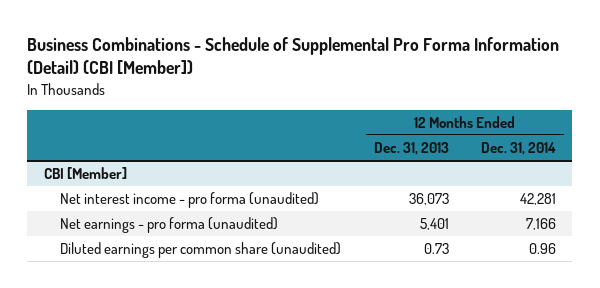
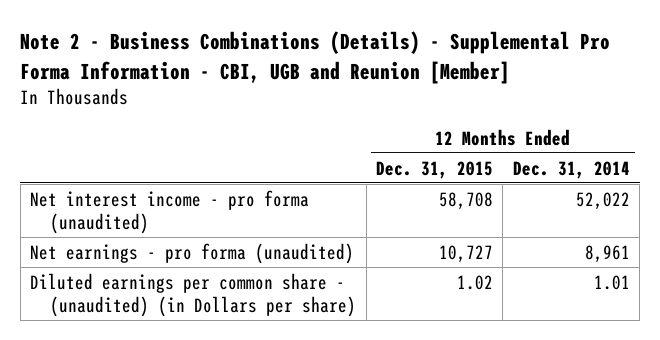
[27,36,560,75] Business Combinations - Schedule of Supplemental Pro Forma Information (Detail) (CBI [Member]) -> [20,31,611,84] Note 2 - Business Combinations (Details) - Supplemental Pro Forma Information - CBI, UGB and Reunion [Member]
[373,141,449,155] Dec. 31, 2013 -> none
none -> [375,160,493,179] Dec. 31, 2015
[43,167,127,180] CBI [Member] -> none
[520,193,557,206] 42,281 -> [575,191,630,210] 52,022
[526,218,557,231] 7,166 -> [584,244,630,263] 8,961
[60,242,342,259] Diluted earnings per common share (unaudited) -> [29,272,357,318] Diluted earnings per common share - (unaudited) (in Dollars per share)
[529,243,557,255] 0.96 -> [593,274,630,290] 1.01

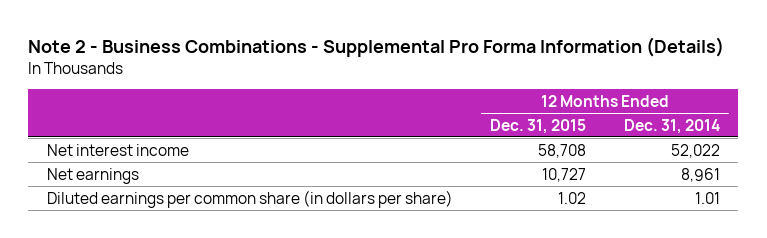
[20,31,611,84] Note 2 - Business Combinations (Details) - Supplemental Pro Forma Information - CBI, UGB and Reunion [Member] -> [28,36,725,57] Note 2 - Business Combinations - Supplemental Pro Forma Information (Details)
[29,189,309,235] Net interest income - pro forma (unaudited) -> [46,143,189,156] Net interest income
[29,242,354,264] Net earnings - pro forma (unaudited) -> [46,167,139,184] Net earnings
[29,272,357,318] Diluted earnings per common share - (unaudited) (in Dollars per share) -> [46,189,453,208] Diluted earnings per common share (in dollars per share)

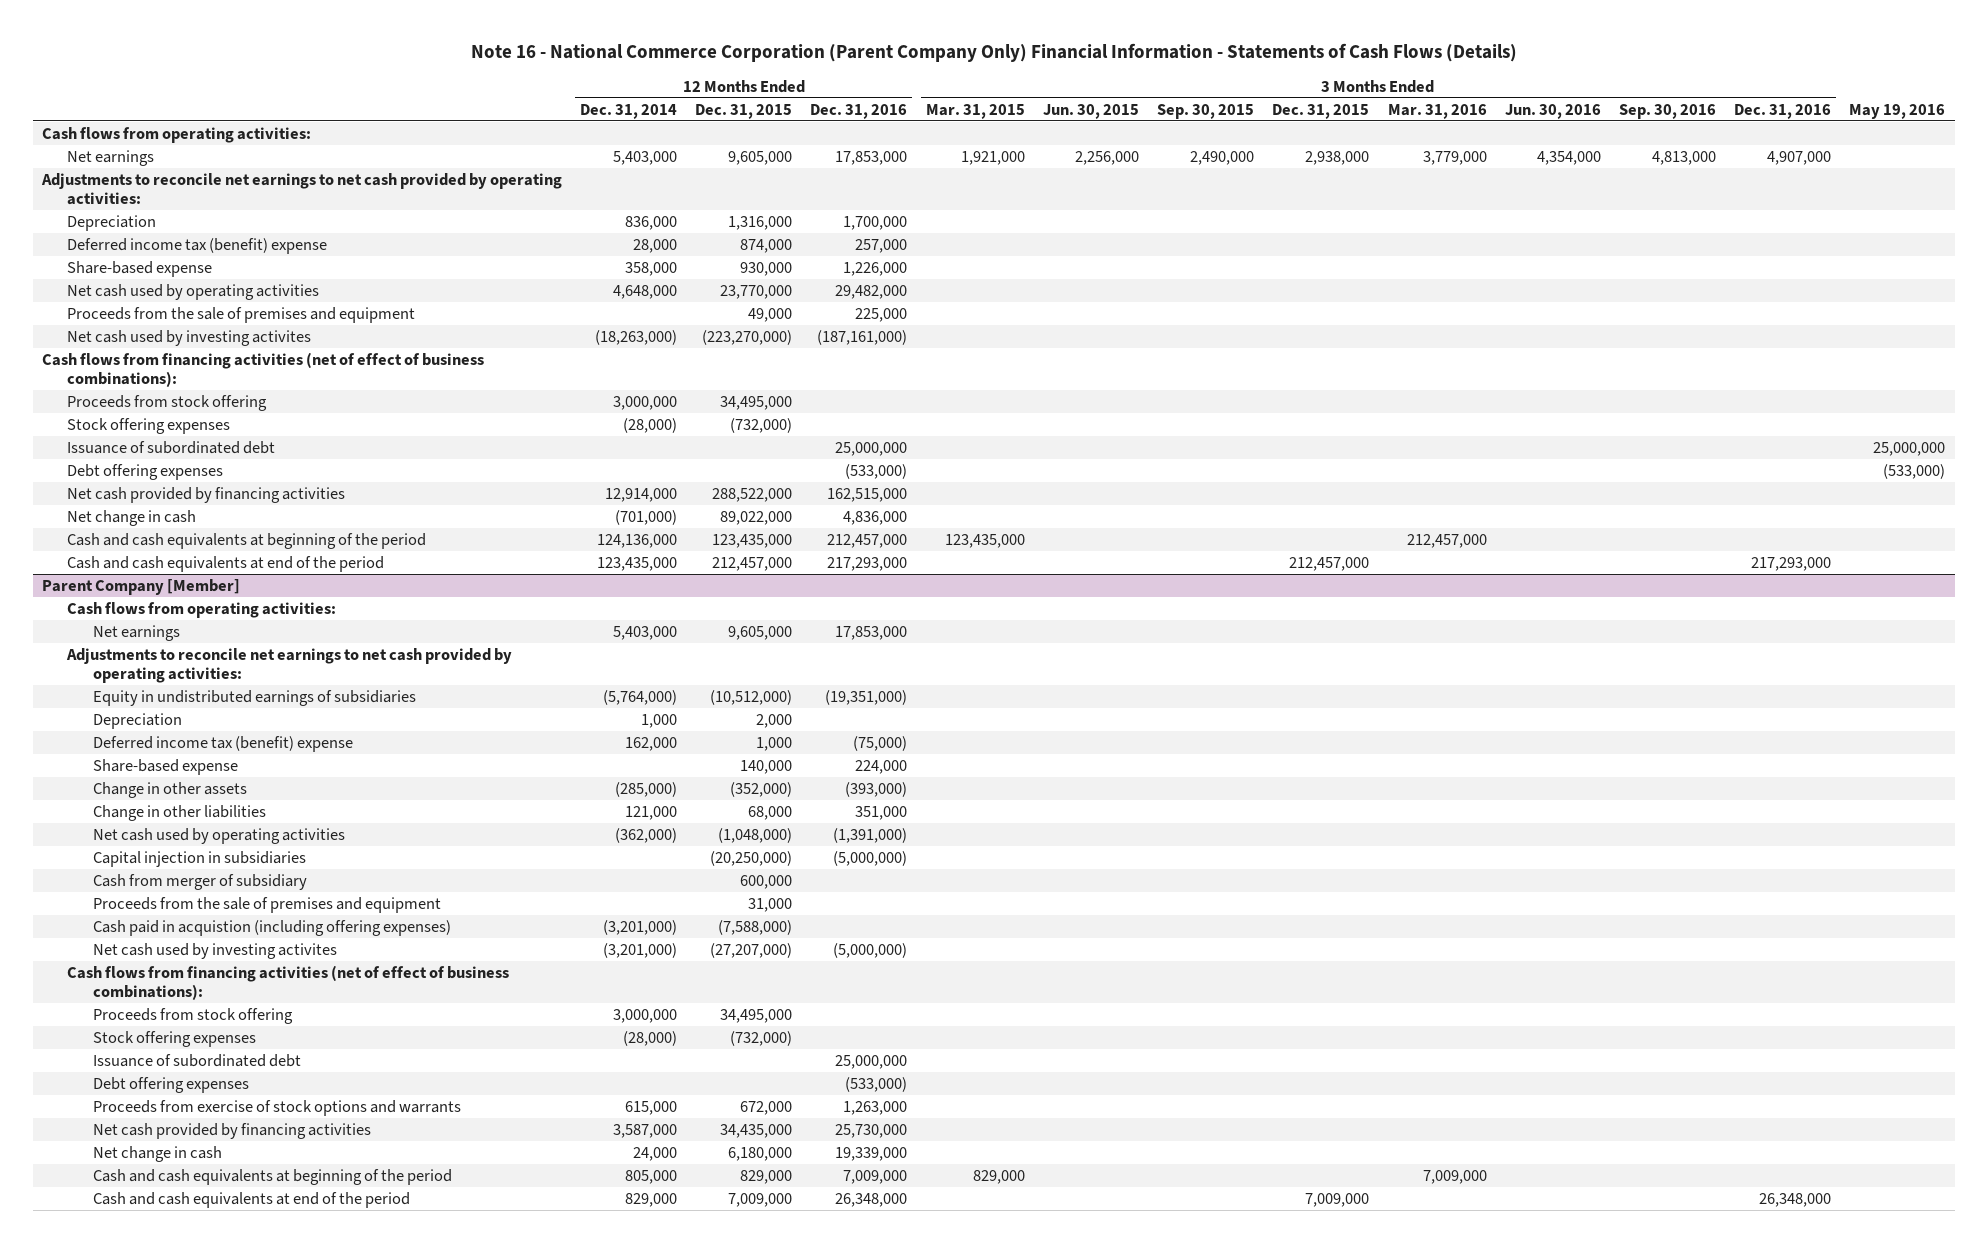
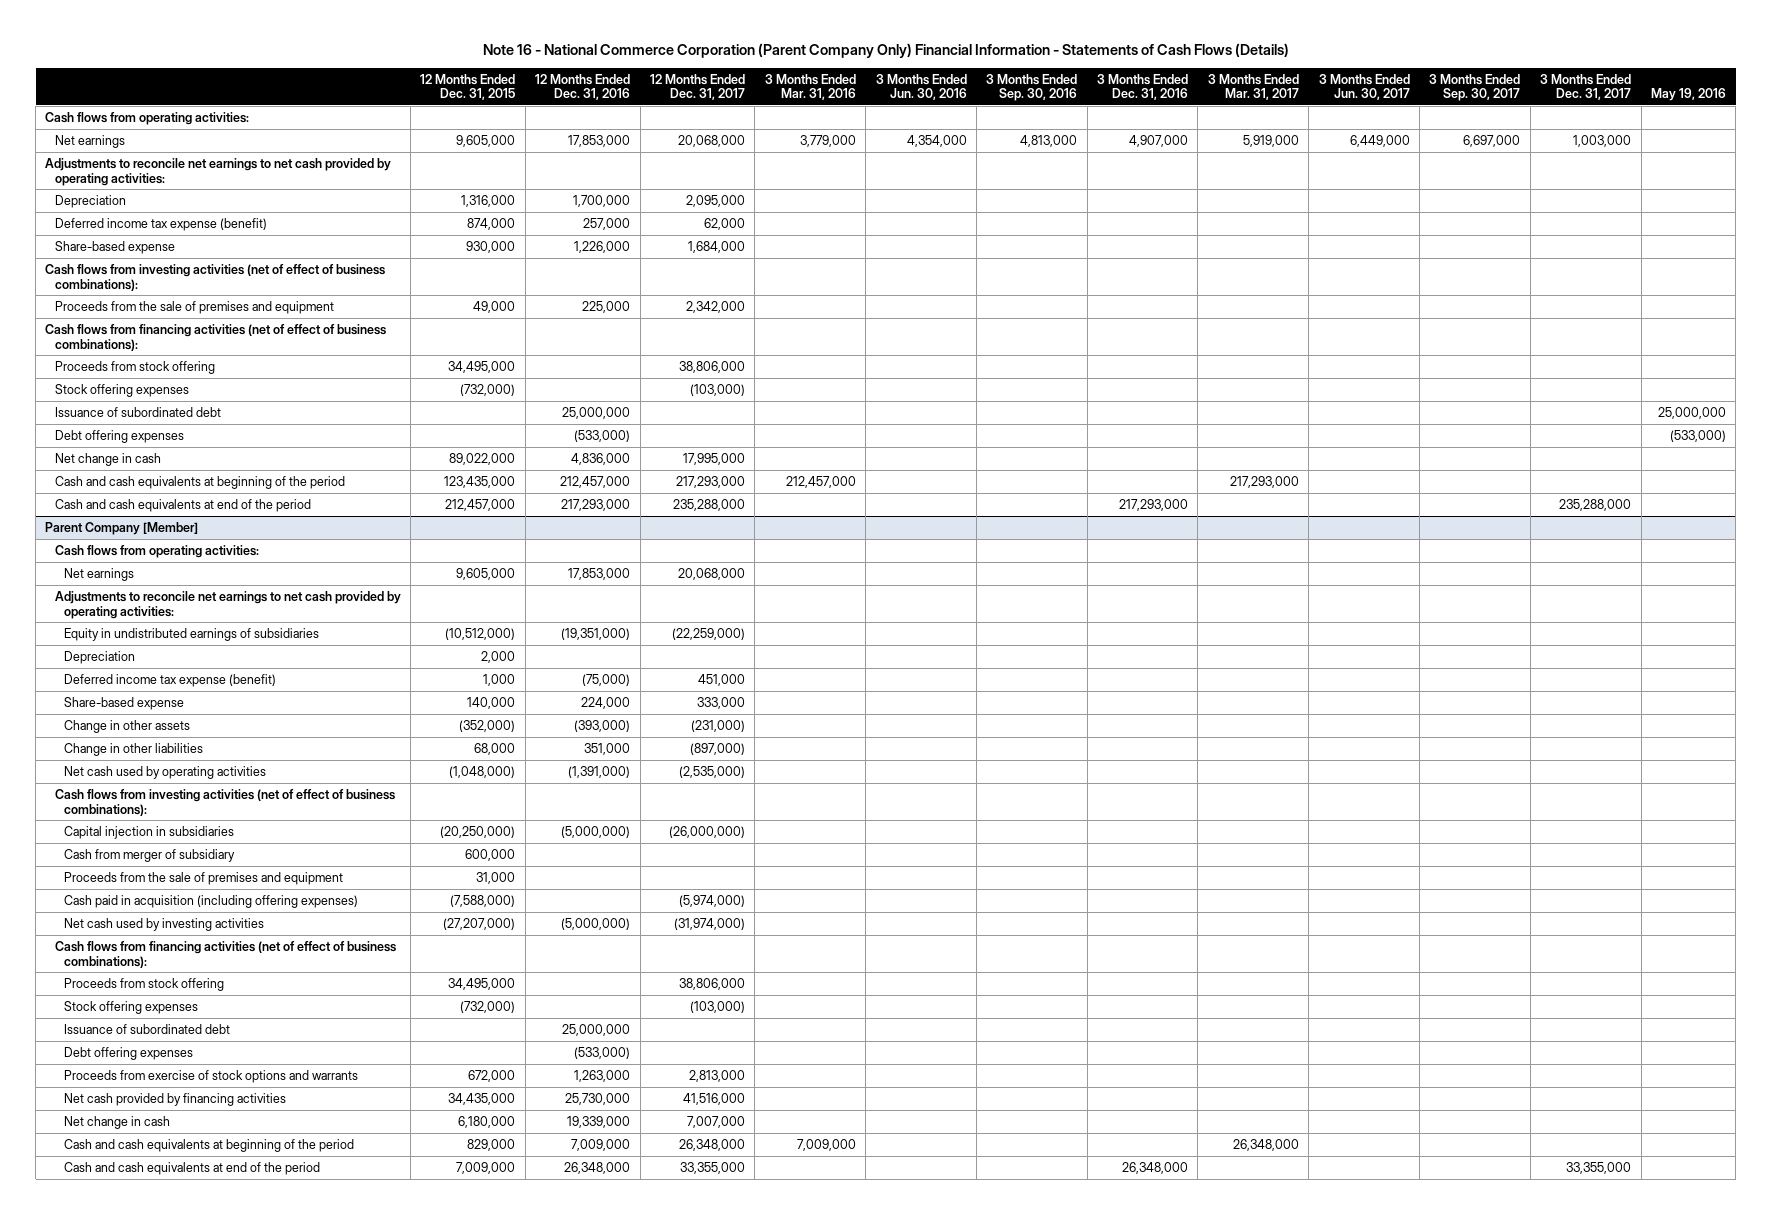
[579,103,677,119] Dec. 31, 2014 -> none
[925,103,1025,119] Mar. 31, 2015 -> none
[1042,103,1139,119] Jun. 30, 2015 -> none
[1157,103,1255,119] Sep. 30, 2015 -> none
[1272,103,1370,119] Dec. 31, 2015 -> none
none -> [649,73,745,101] 12 Months Ended Dec. 31, 2017
none -> [1207,73,1299,101] 3 Months Ended Mar. 31, 2017
none -> [1318,73,1410,101] 3 Months Ended Jun. 30, 2017
none -> [1429,73,1521,102] 3 Months Ended Sep. 30, 2017
none -> [1540,73,1632,101] 3 Months Ended Dec. 31, 2017
[67,237,328,254] Deferred income tax (benefit) expense -> [54,218,267,232] Deferred income tax expense (benefit)
[67,283,320,300] Net cash used by operating activities -> none
none -> [45,264,386,291] Cash flows from investing activities (net of effect of business combinations):
[67,329,312,346] Net cash used by investing activites -> none
[67,486,346,503] Net cash provided by financing activities -> none
[93,735,354,752] Deferred income tax (benefit) expense -> [63,674,276,688] Deferred income tax expense (benefit)
none -> [54,789,395,816] Cash flows from investing activities (net of effect of business combinations):
[93,919,452,936] Cash paid in acquistion (including offering expenses) -> [63,895,358,909] Cash paid in acquisition (including offering expenses)
[93,942,338,959] Net cash used by investing activites -> [63,918,264,932] Net cash used by investing activities

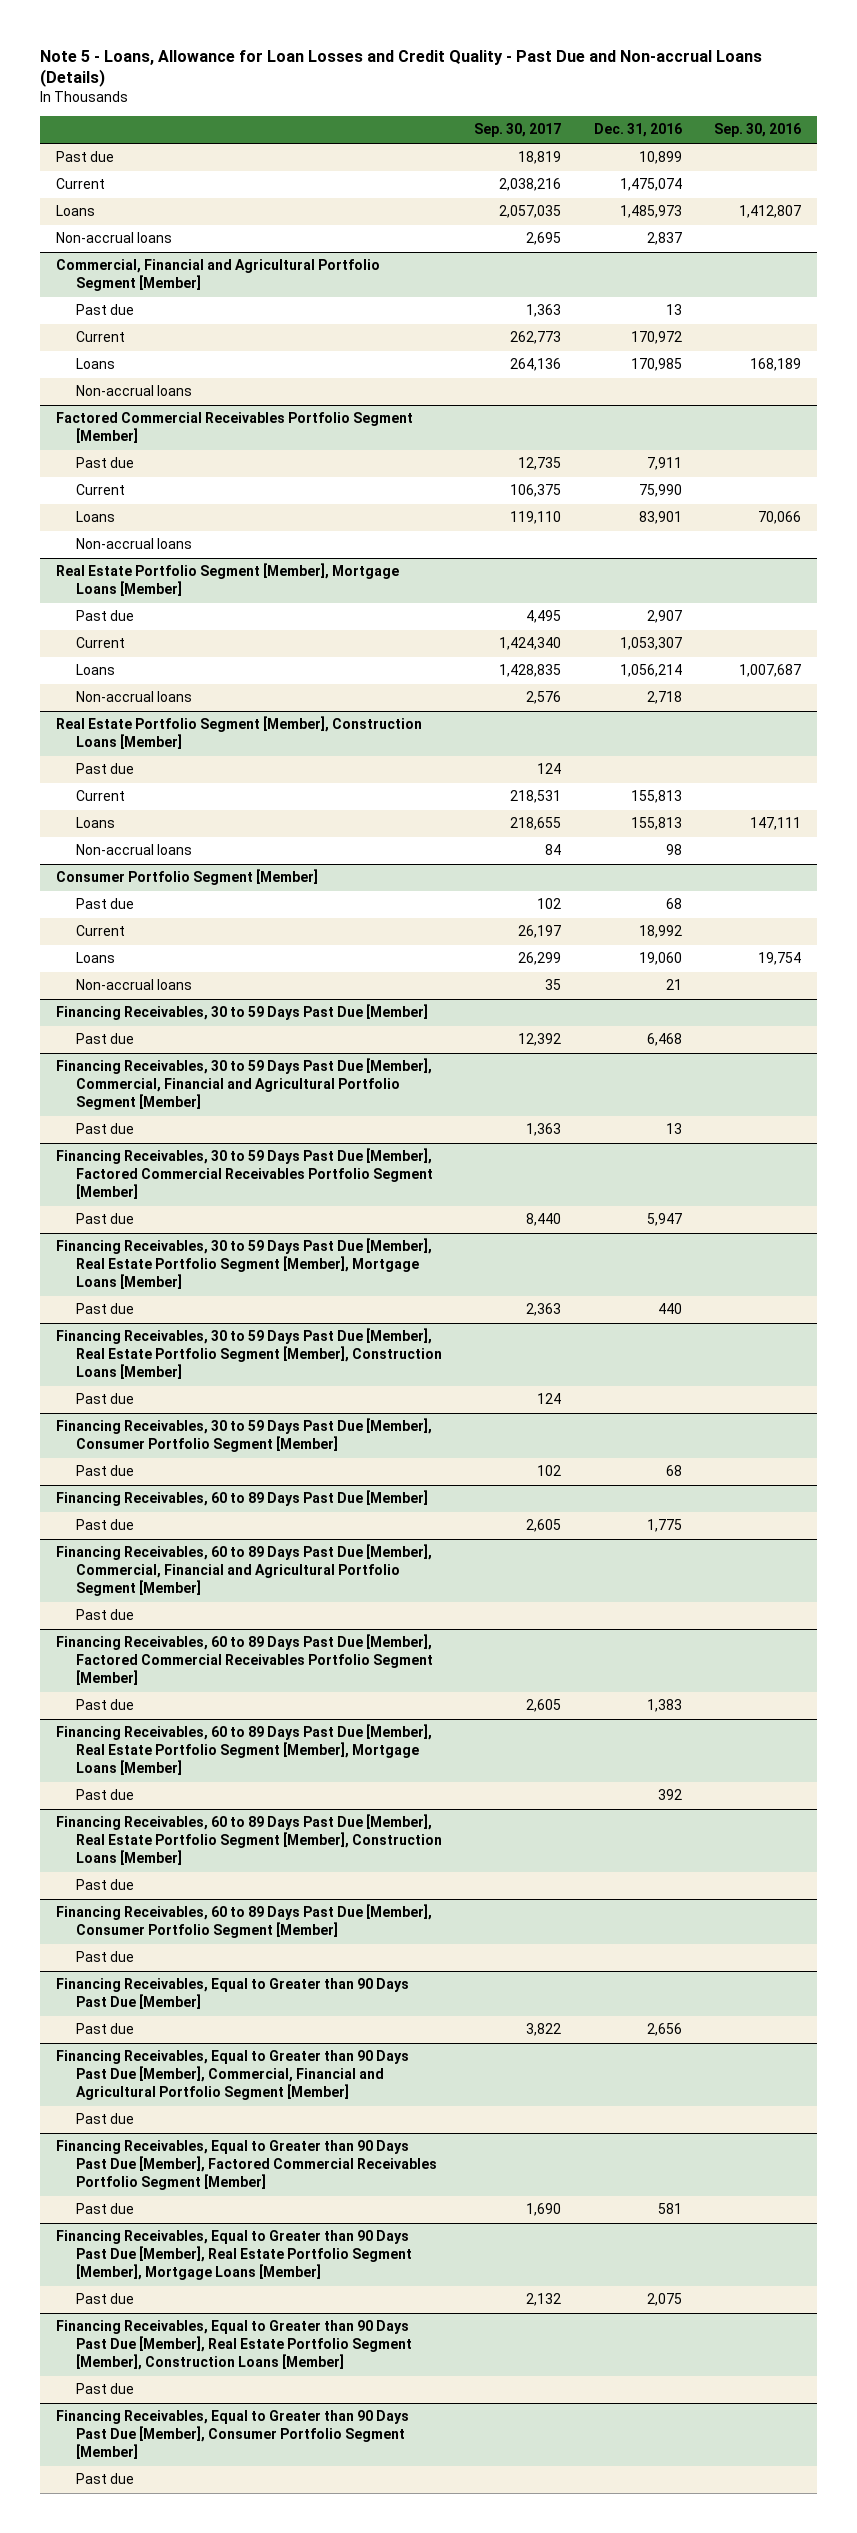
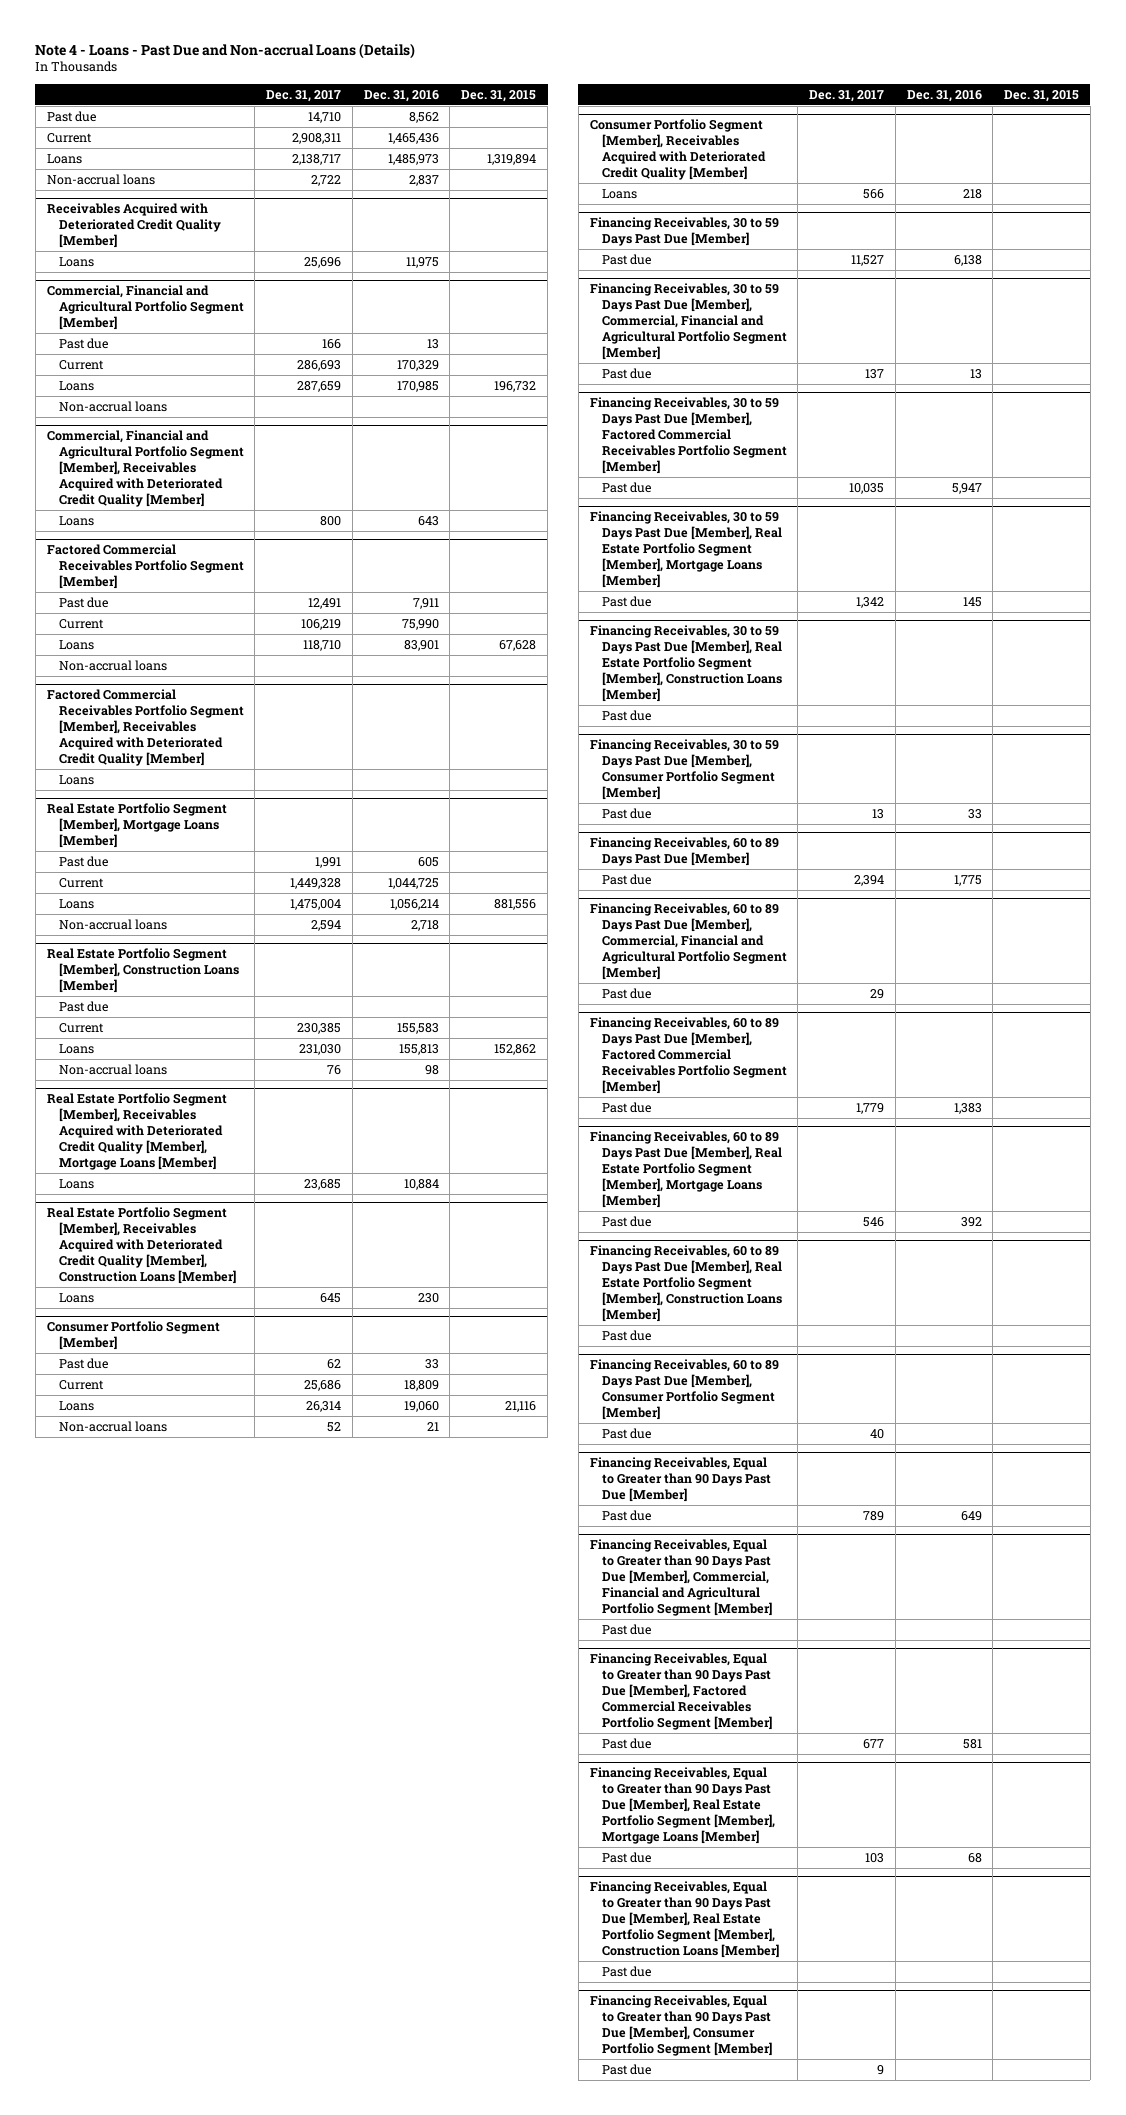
[40,49,763,88] Note 5 - Loans, Allowance for Loan Losses and Credit Quality - Past Due and Non-accrual Loans (Details) -> [35,42,416,59] Note 4 - Loans - Past Due and Non-accrual Loans (Details)
[474,123,562,138] Sep. 30, 2017 -> none
[713,123,801,138] Sep. 30, 2016 -> none
none -> [266,89,342,102] Dec. 31, 2017
none -> [461,89,537,102] Dec. 31, 2015
[638,151,682,165] 10,899 -> [408,112,439,124] 8,562
[619,178,682,192] 1,475,074 -> [387,133,439,145] 1,465,436
none -> [46,203,221,249] Receivables Acquired with Deteriorated Credit Quality [Member]
none -> [58,257,94,268] Loans
[630,331,682,345] 170,972 -> [396,360,439,372] 170,329
none -> [46,430,244,508] Commercial, Financial and Agricultural Portfolio Segment [Member], Receivables Acquired with Deteriorated Credit Quality [Member]
none -> [58,516,94,527] Loans
none -> [46,689,244,767] Factored Commercial Receivables Portfolio Segment [Member], Receivables Acquired with Deteriorated Credit Quality [Member]
none -> [58,775,94,786] Loans
[646,610,682,624] 2,907 -> [417,857,439,868] 605
[619,637,682,651] 1,053,307 -> [387,878,439,890] 1,044,725
[630,790,682,804] 155,813 -> [396,1023,439,1035] 155,583
none -> [46,1093,227,1171] Real Estate Portfolio Segment [Member], Receivables Acquired with Deteriorated Credit Quality [Member], Mortgage Loans [Member]
none -> [58,1179,94,1190] Loans
none -> [46,1207,236,1285] Real Estate Portfolio Segment [Member], Receivables Acquired with Deteriorated Credit Quality [Member], Construction Loans [Member]
none -> [58,1293,94,1304] Loans
[665,898,682,910] 68 -> [424,1359,439,1370] 33
[638,925,682,939] 18,992 -> [403,1380,439,1392] 18,809
none -> [589,119,766,181] Consumer Portfolio Segment [Member], Receivables Acquired with Deteriorated Credit Quality [Member]
none -> [601,189,637,200] Loans
[646,1033,682,1047] 6,468 -> [953,255,982,267] 6,138
[657,1303,682,1315] 440 -> [962,597,982,608] 145
[665,1465,682,1477] 68 -> [967,809,982,820] 33
[646,2023,682,2037] 2,656 -> [960,1511,982,1522] 649
[646,2293,682,2307] 2,075 -> [967,1853,982,1864] 68

